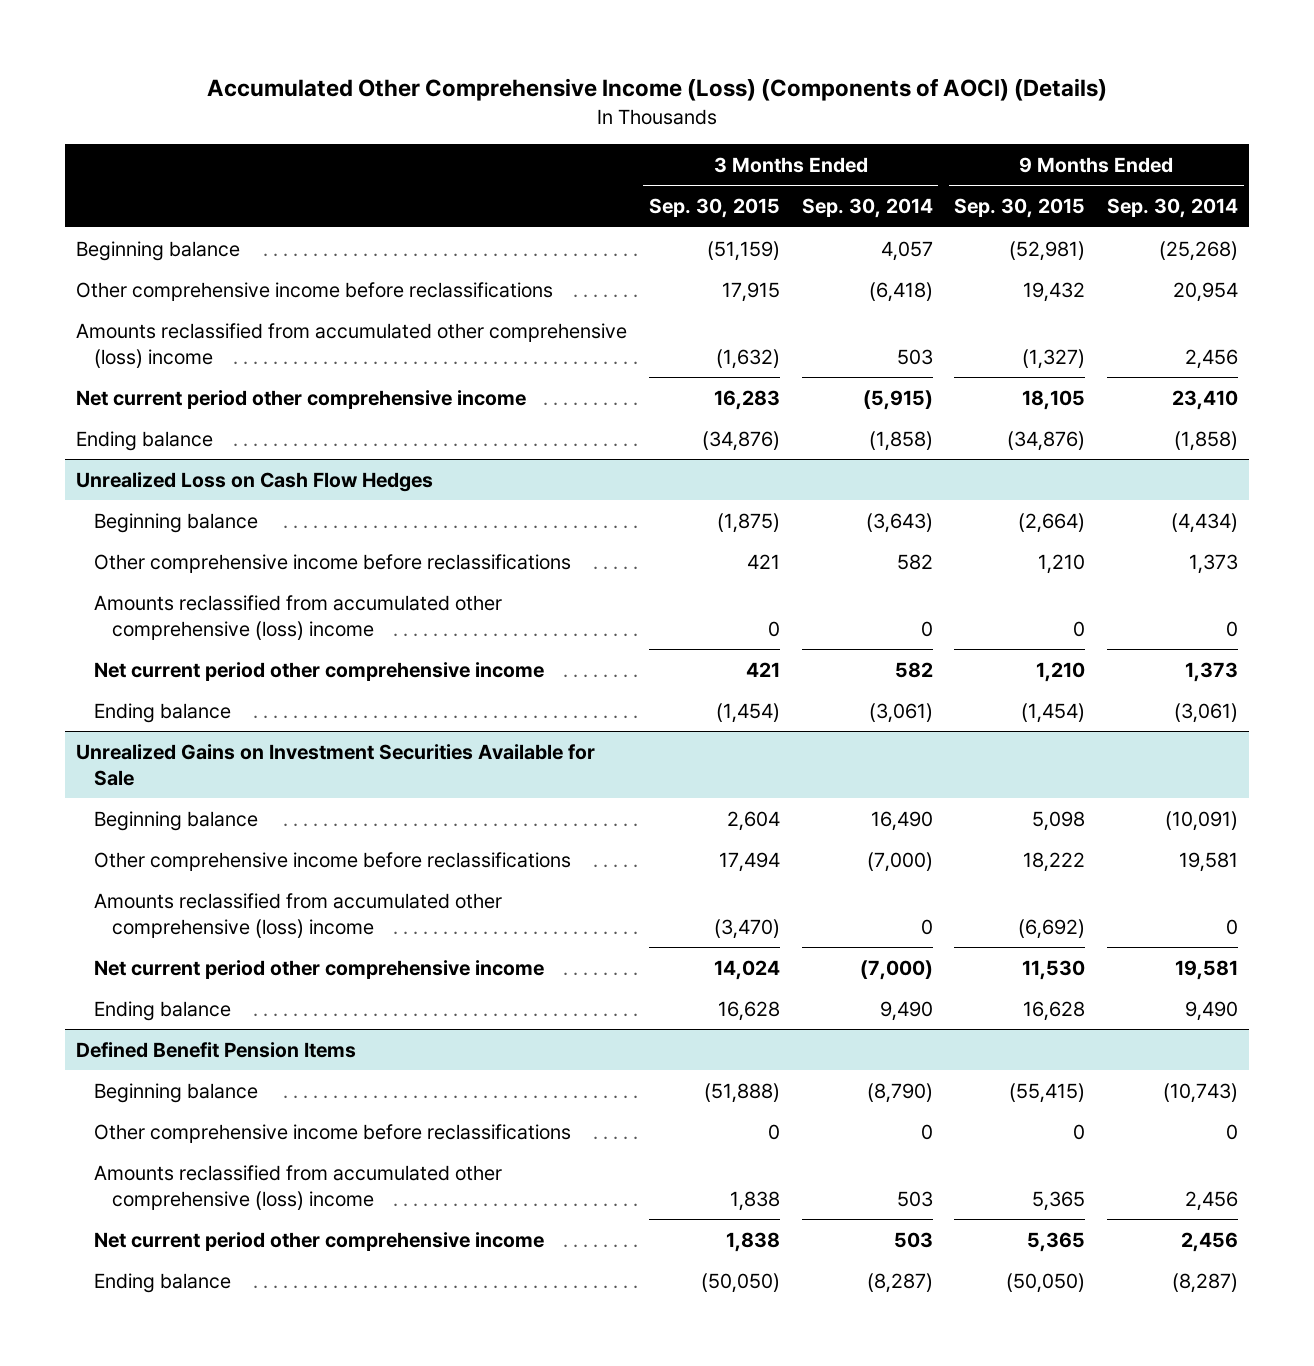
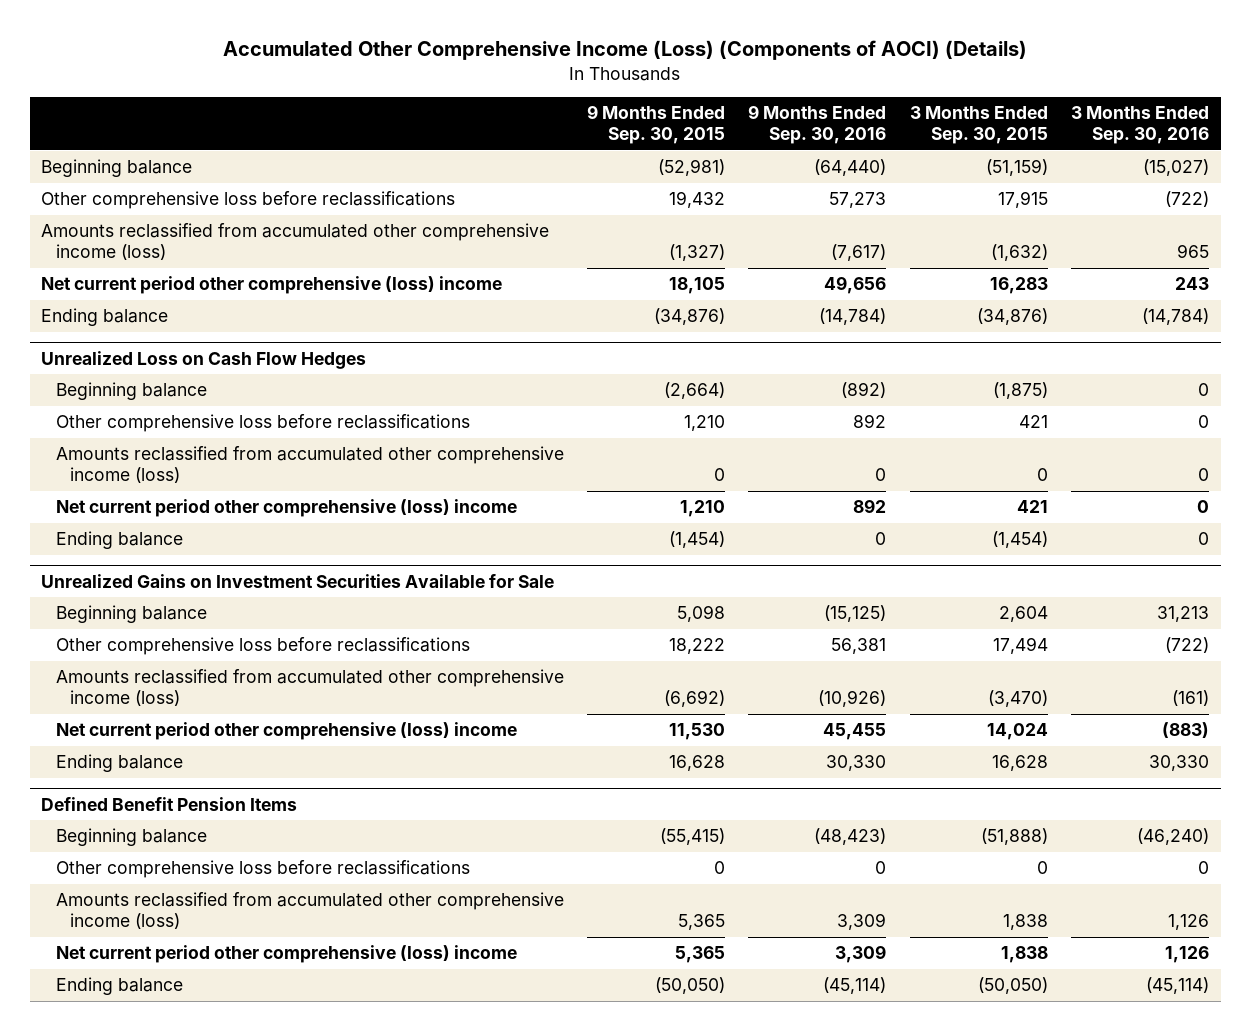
[801,198,933,219] Sep. 30, 2014 -> none
[1107,198,1239,219] Sep. 30, 2014 -> none
none -> [748,105,887,144] 9 Months Ended Sep. 30, 2016
none -> [1071,106,1210,144] 3 Months Ended Sep. 30, 2016
[76,281,554,301] Other comprehensive income before reclassifications -> [41,191,456,210] Other comprehensive loss before reclassifications
[76,322,628,368] Amounts reclassified from accumulated other comprehensive (loss) income -> [41,223,550,260] Amounts reclassified from accumulated other comprehensive income (loss)
[76,389,527,409] Net current period other comprehensive income -> [41,276,503,295] Net current period other comprehensive (loss) income
[93,553,571,573] Other comprehensive income before reclassifications -> [55,414,470,433] Other comprehensive loss before reclassifications
[93,594,502,640] Amounts reclassified from accumulated other comprehensive (loss) income -> [55,446,564,483] Amounts reclassified from accumulated other comprehensive income (loss)
[93,661,544,681] Net current period other comprehensive income -> [55,499,517,518] Net current period other comprehensive (loss) income
[93,851,571,871] Other comprehensive income before reclassifications -> [55,637,470,656] Other comprehensive loss before reclassifications
[93,892,502,938] Amounts reclassified from accumulated other comprehensive (loss) income -> [55,669,564,706] Amounts reclassified from accumulated other comprehensive income (loss)
[93,959,544,979] Net current period other comprehensive income -> [55,722,517,741] Net current period other comprehensive (loss) income
[93,1123,571,1143] Other comprehensive income before reclassifications -> [55,860,470,879] Other comprehensive loss before reclassifications
[93,1164,502,1210] Amounts reclassified from accumulated other comprehensive (loss) income -> [55,892,564,929] Amounts reclassified from accumulated other comprehensive income (loss)
[93,1231,544,1251] Net current period other comprehensive income -> [55,945,517,964] Net current period other comprehensive (loss) income

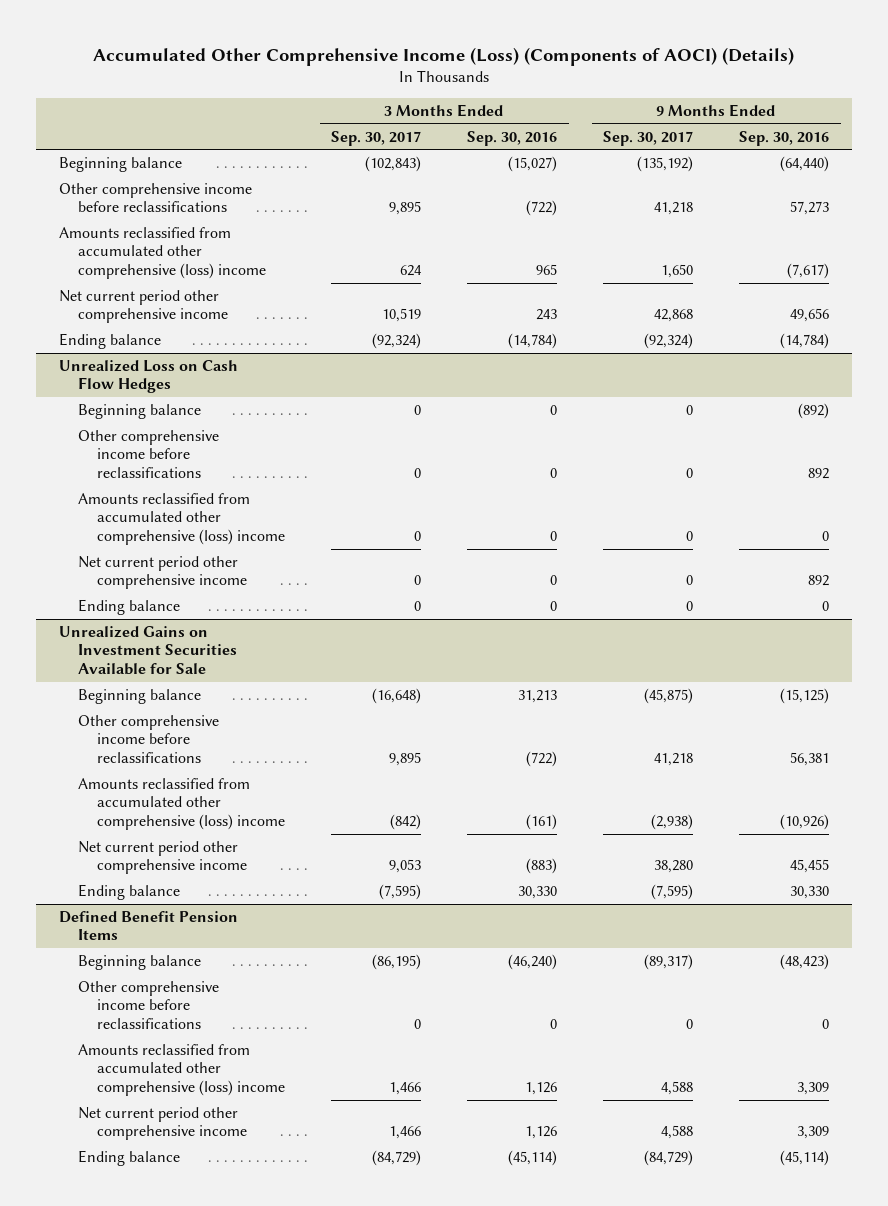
[586,105,725,144] 9 Months Ended Sep. 30, 2015 -> none
[909,106,1048,144] 3 Months Ended Sep. 30, 2015 -> none
none -> [331,130,422,146] Sep. 30, 2017
none -> [603,130,694,146] Sep. 30, 2017
[41,191,456,210] Other comprehensive loss before reclassifications -> [58,182,252,213] Other comprehensive income before reclassifications
[41,223,550,260] Amounts reclassified from accumulated other comprehensive income (loss) -> [58,226,267,280] Amounts reclassified from accumulated other comprehensive (loss) income
[41,276,503,295] Net current period other comprehensive (loss) income -> [58,289,229,324] Net current period other comprehensive income
[55,414,470,433] Other comprehensive loss before reclassifications -> [78,429,220,479] Other comprehensive income before reclassifications
[55,446,564,483] Amounts reclassified from accumulated other comprehensive income (loss) -> [78,492,286,546] Amounts reclassified from accumulated other comprehensive (loss) income
[55,499,517,518] Net current period other comprehensive (loss) income -> [78,555,248,590] Net current period other comprehensive income
[55,637,470,656] Other comprehensive loss before reclassifications -> [78,714,220,764] Other comprehensive income before reclassifications
[55,669,564,706] Amounts reclassified from accumulated other comprehensive income (loss) -> [78,777,286,831] Amounts reclassified from accumulated other comprehensive (loss) income
[55,722,517,741] Net current period other comprehensive (loss) income -> [78,840,248,875] Net current period other comprehensive income
[55,860,470,879] Other comprehensive loss before reclassifications -> [78,980,220,1030] Other comprehensive income before reclassifications
[55,892,564,929] Amounts reclassified from accumulated other comprehensive income (loss) -> [78,1043,286,1097] Amounts reclassified from accumulated other comprehensive (loss) income
[55,945,517,964] Net current period other comprehensive (loss) income -> [78,1106,248,1141] Net current period other comprehensive income

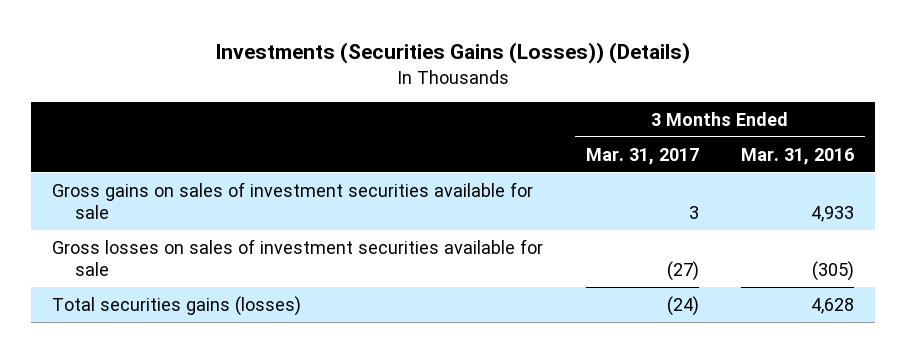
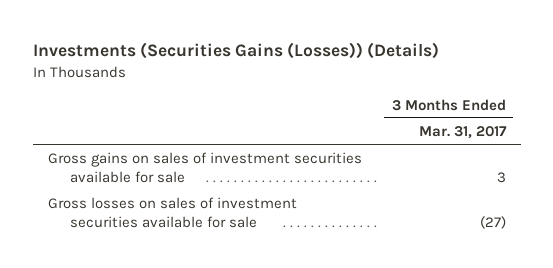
[741,147,855,165] Mar. 31, 2016 -> none
[52,295,302,316] Total securities gains (losses) -> none

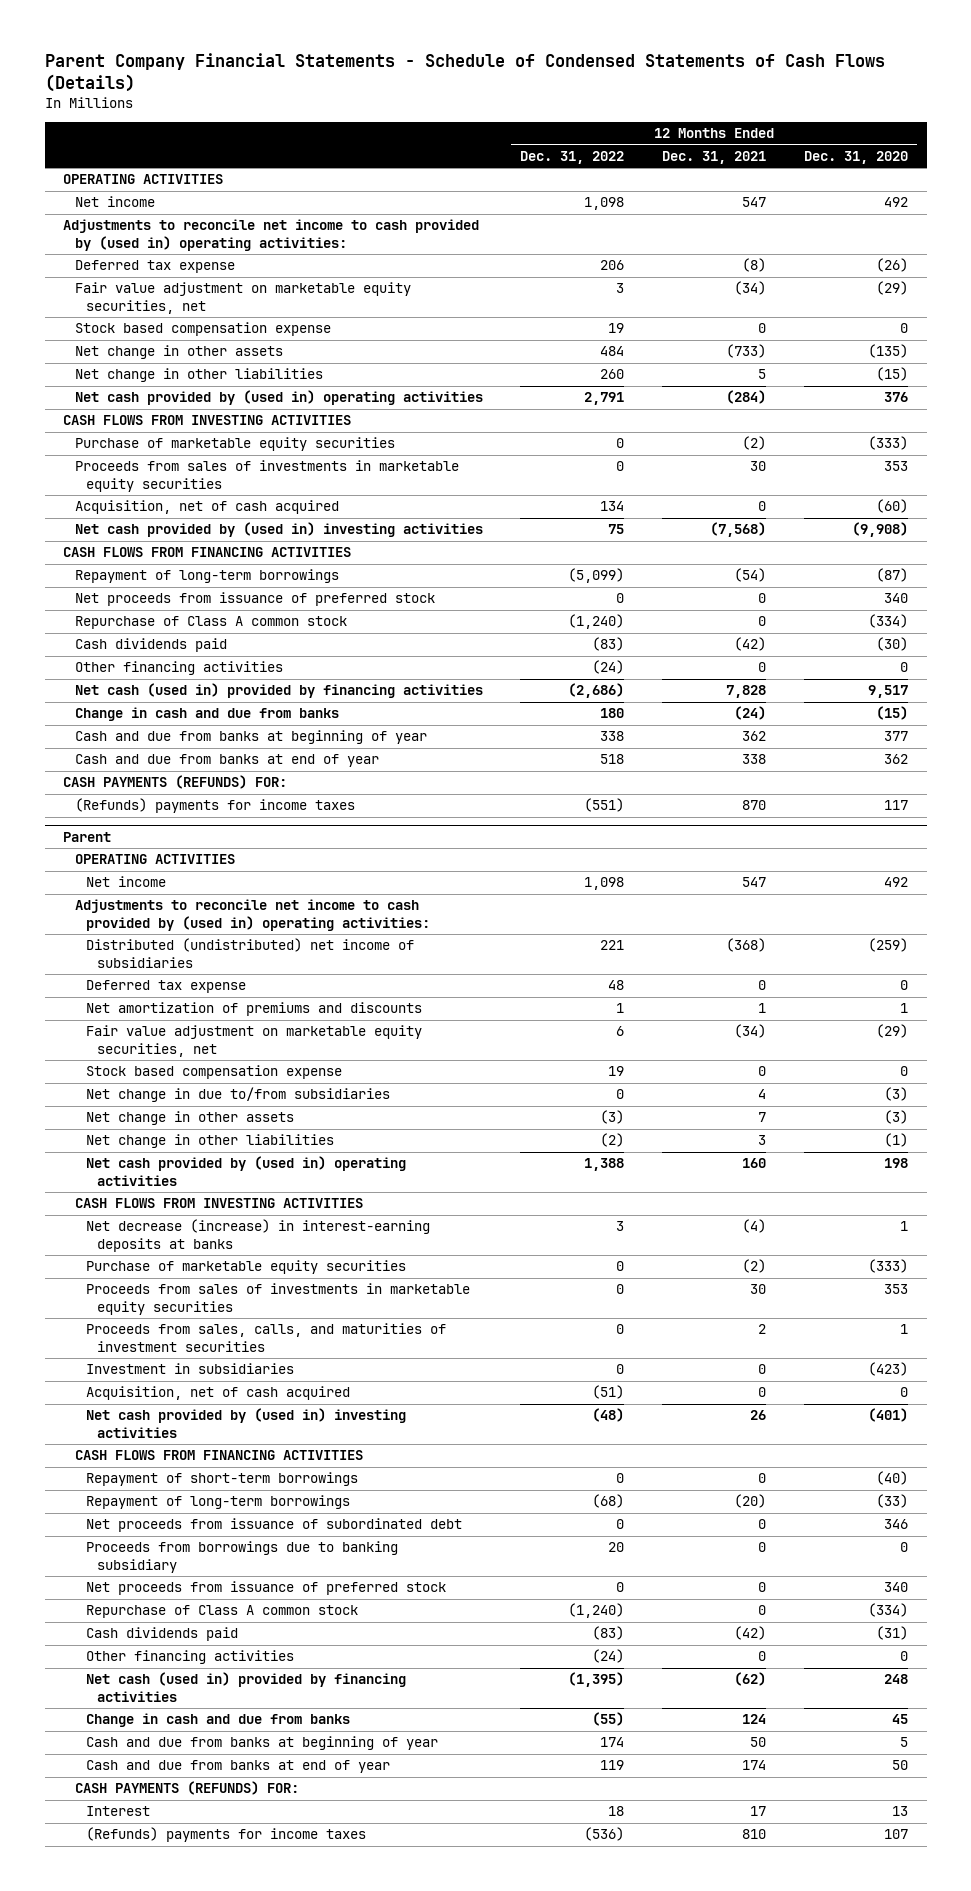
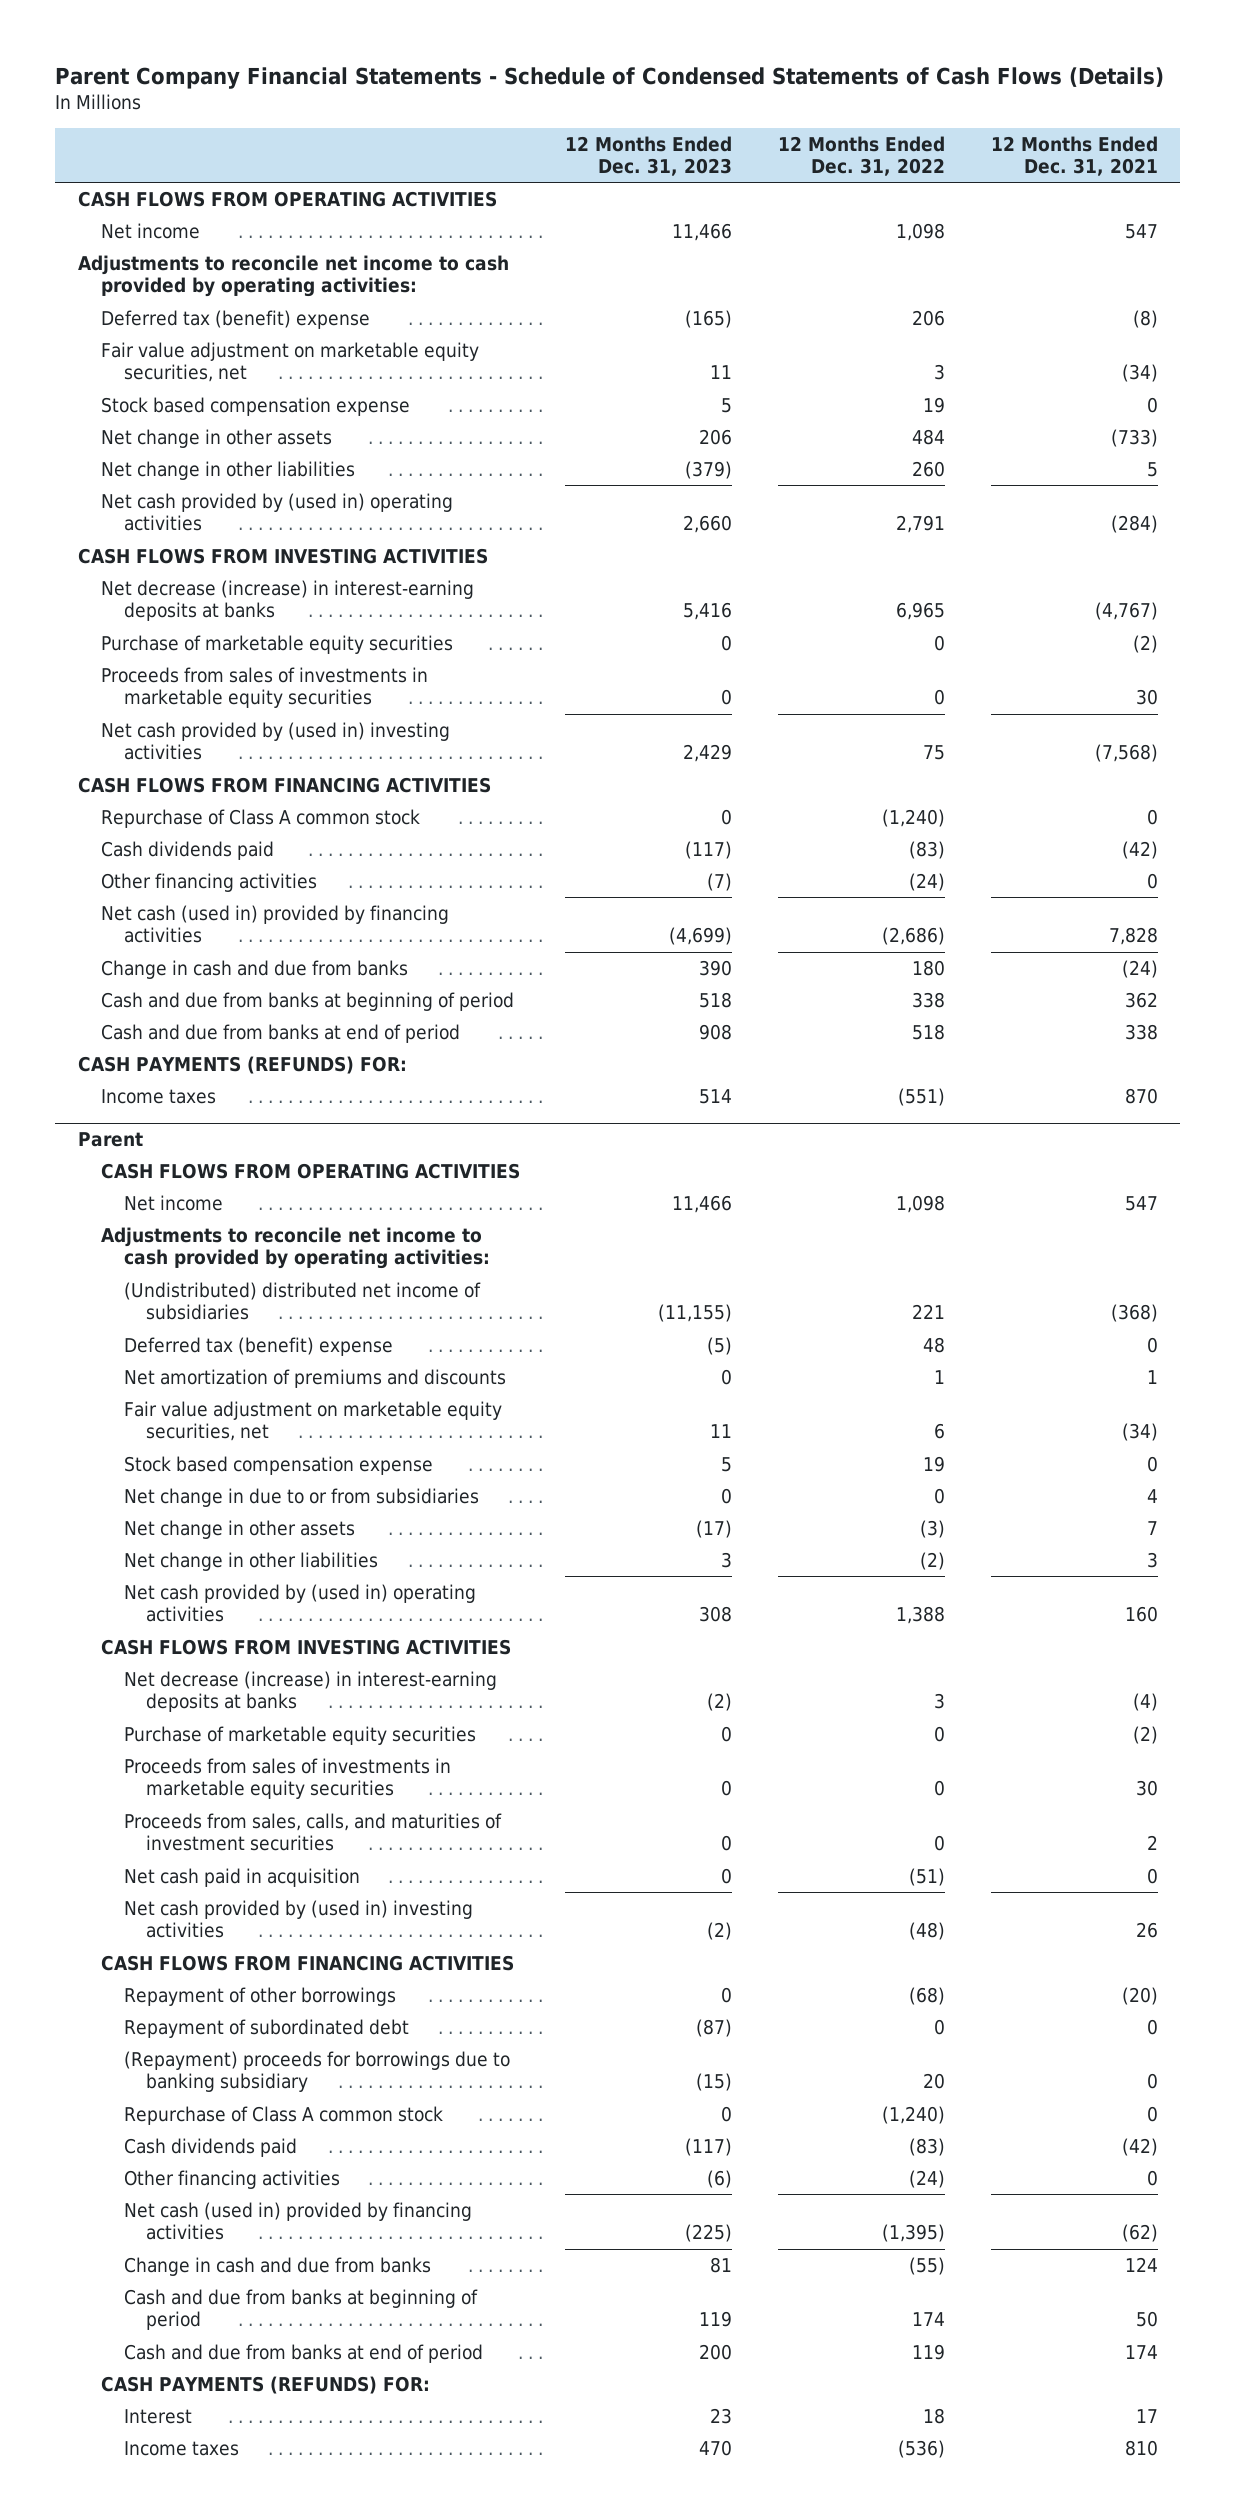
[803,151,908,165] Dec. 31, 2020 -> none
none -> [565,135,733,177] 12 Months Ended Dec. 31, 2023
[63,174,224,185] OPERATING ACTIVITIES -> [78,190,498,207] CASH FLOWS FROM OPERATING ACTIVITIES
[63,219,480,252] Adjustments to reconcile net income to cash provided by (used in) operating activities: -> [78,254,510,298] Adjustments to reconcile net income to cash provided by operating activities:
[74,260,235,274] Deferred tax expense -> [100,309,370,329] Deferred tax (benefit) expense
none -> [100,579,474,622] Net decrease (increase) in interest-earning deposits at banks
[74,500,339,515] Acquisition, net of cash acquired -> none
[74,569,339,584] Repayment of long-term borrowings -> none
[74,592,435,607] Net proceeds from issuance of preferred stock -> none
[74,730,427,745] Cash and due from banks at beginning of year -> [100,991,514,1011] Cash and due from banks at beginning of period
[74,754,379,768] Cash and due from banks at end of year -> [100,1023,460,1043] Cash and due from banks at end of period
[74,798,355,814] (Refunds) payments for income taxes -> [100,1088,216,1104] Income taxes
[74,854,235,865] OPERATING ACTIVITIES -> [100,1162,520,1179] CASH FLOWS FROM OPERATING ACTIVITIES
[74,899,430,932] Adjustments to reconcile net income to cash provided by (used in) operating activities: -> [100,1226,490,1270] Adjustments to reconcile net income to cash provided by operating activities:
[85,938,414,969] Distributed (undistributed) net income of subsidiaries -> [123,1281,481,1321] (Undistributed) distributed net income of subsidiaries
[85,980,246,994] Deferred tax expense -> [123,1336,393,1356] Deferred tax (benefit) expense
[85,1087,390,1103] Net change in due to/from subsidiaries -> [123,1487,479,1507] Net change in due to or from subsidiaries
[85,1363,294,1375] Investment in subsidiaries -> none
[85,1386,350,1401] Acquisition, net of cash acquired -> [123,1867,360,1887] Net cash paid in acquisition
[85,1472,358,1487] Repayment of short-term borrowings -> none
[85,1518,462,1533] Net proceeds from issuance of subordinated debt -> none
[85,1581,446,1596] Net proceeds from issuance of preferred stock -> none
[85,1495,350,1510] Repayment of long-term borrowings -> [123,1986,396,2006] Repayment of other borrowings
none -> [123,2018,409,2038] Repayment of subordinated debt
[85,1541,398,1574] Proceeds from borrowings due to banking subsidiary -> [123,2050,510,2093] (Repayment) proceeds for borrowings due to banking subsidiary
[85,1736,438,1751] Cash and due from banks at beginning of year -> [123,2288,478,2331] Cash and due from banks at beginning of period
[85,1760,390,1774] Cash and due from banks at end of year -> [123,2343,483,2363] Cash and due from banks at end of period
[85,1827,366,1843] (Refunds) payments for income taxes -> [123,2440,239,2456] Income taxes

